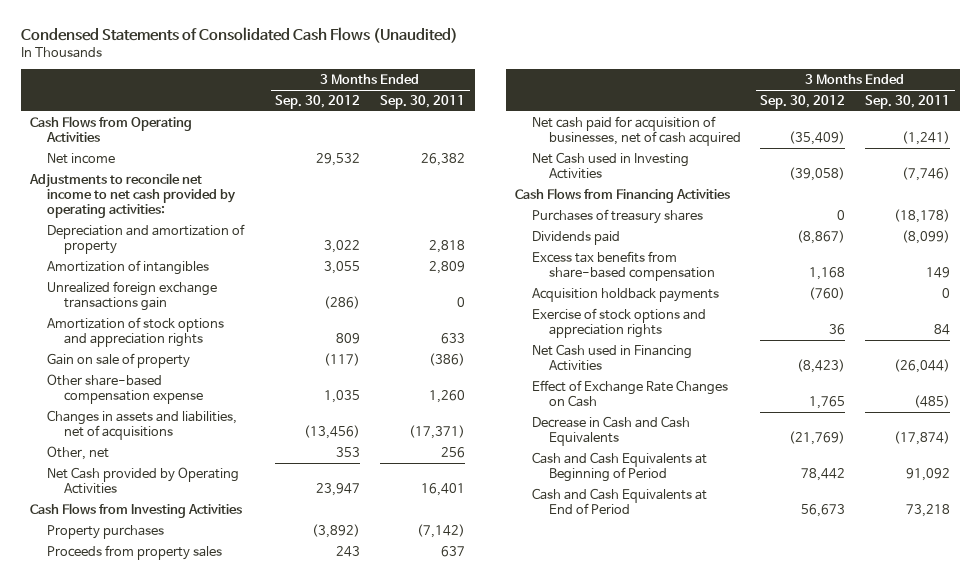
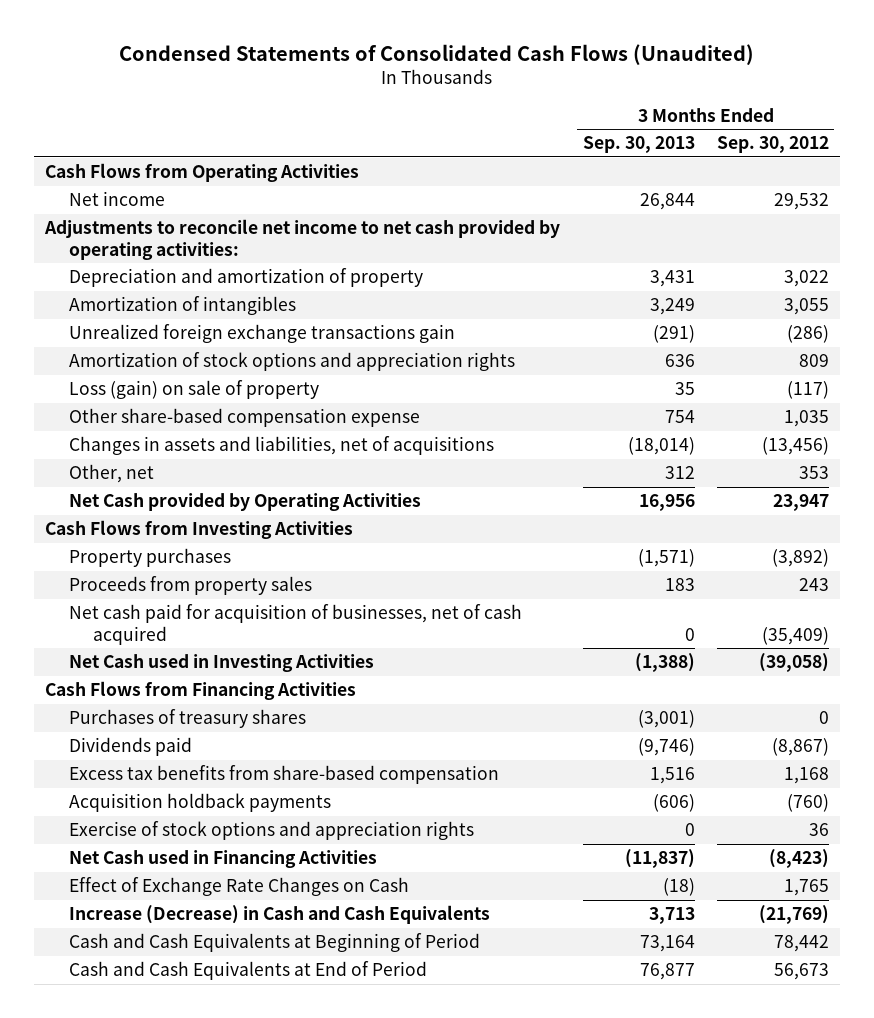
[379,94,465,109] Sep. 30, 2011 -> none
none -> [582,136,695,154] Sep. 30, 2013
[47,352,191,368] Gain on sale of property -> [69,380,320,400] Loss (gain) on sale of property
[532,415,691,446] Decrease in Cash and Cash Equivalents -> [69,905,491,925] Increase (Decrease) in Cash and Cash Equivalents

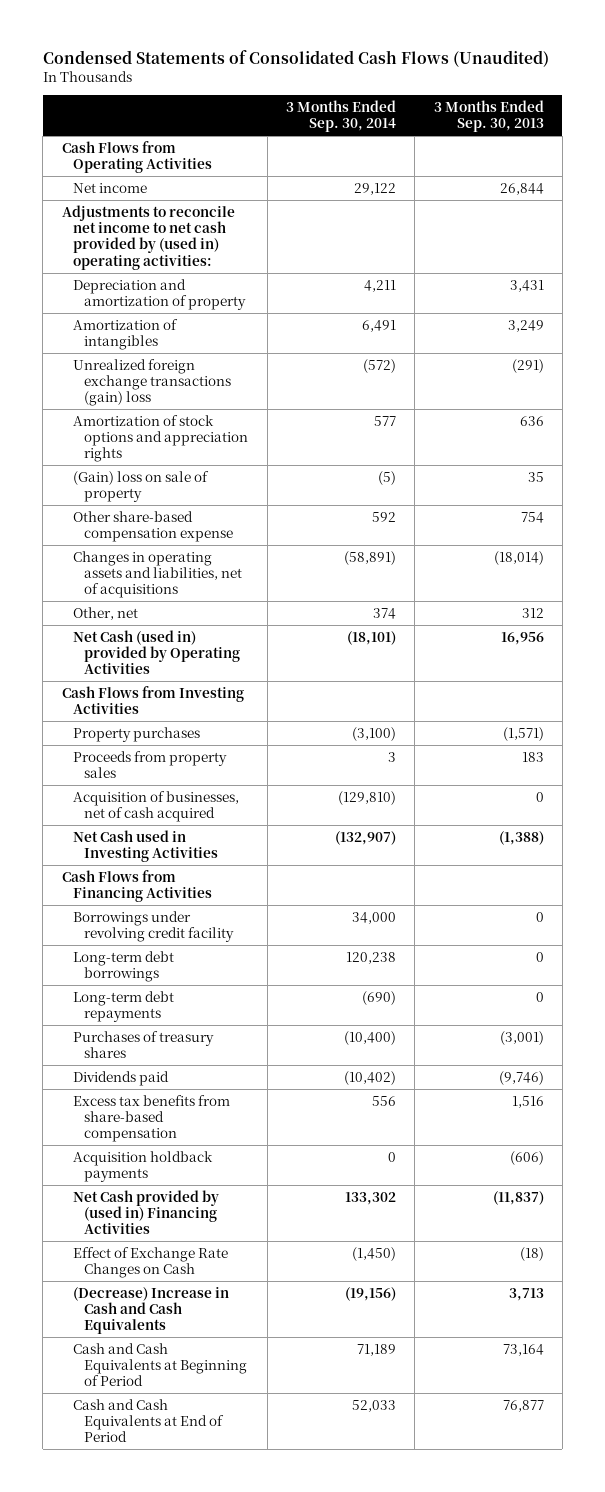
[716,136,829,154] Sep. 30, 2012 -> none
none -> [285,99,396,133] 3 Months Ended Sep. 30, 2014
[44,219,561,260] Adjustments to reconcile net income to net cash provided by operating activities: -> [61,204,235,270] Adjustments to reconcile net income to net cash provided by (used in) operating activities:
[69,324,456,344] Unrealized foreign exchange transactions gain -> [73,358,232,407] Unrealized foreign exchange transactions (gain) loss
[69,380,320,400] Loss (gain) on sale of property -> [73,470,210,503] (Gain) loss on sale of property
[69,436,495,456] Changes in assets and liabilities, net of acquisitions -> [73,550,243,599] Changes in operating assets and liabilities, net of acquisitions
[69,493,422,512] Net Cash provided by Operating Activities -> [73,629,241,675] Net Cash (used in) provided by Operating Activities
[69,604,523,645] Net cash paid for acquisition of businesses, net of cash acquired -> [73,790,240,823] Acquisition of businesses, net of cash acquired
none -> [73,910,235,943] Borrowings under revolving credit facility
none -> [73,950,175,983] Long-term debt borrowings
none -> [73,990,175,1023] Long-term debt repayments
[69,821,475,841] Exercise of stock options and appreciation rights -> none
[69,850,378,869] Net Cash used in Financing Activities -> [73,1189,220,1235] Net Cash provided by (used in) Financing Activities
[69,905,491,925] Increase (Decrease) in Cash and Cash Equivalents -> [73,1286,230,1335] (Decrease) Increase in Cash and Cash Equivalents

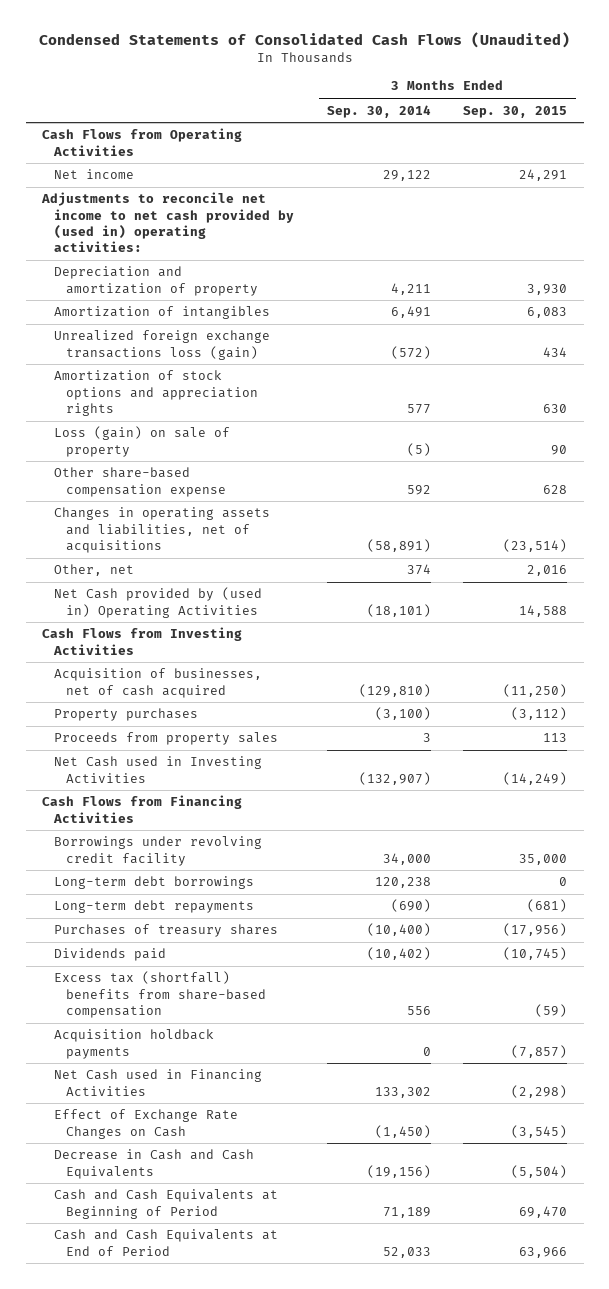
[433,99,544,133] 3 Months Ended Sep. 30, 2013 -> none
none -> [463,105,568,118] Sep. 30, 2015
[73,358,232,407] Unrealized foreign exchange transactions (gain) loss -> [54,330,271,360] Unrealized foreign exchange transactions loss (gain)
[73,470,210,503] (Gain) loss on sale of property -> [54,426,231,457] Loss (gain) on sale of property
[73,629,241,675] Net Cash (used in) provided by Operating Activities -> [54,587,263,618] Net Cash provided by (used in) Operating Activities
[73,790,240,823] Acquisition of businesses, net of cash acquired -> [54,668,263,698] Acquisition of businesses, net of cash acquired
[73,1094,231,1143] Excess tax benefits from share-based compensation -> [54,971,267,1018] Excess tax (shortfall) benefits from share-based compensation
[73,1189,220,1235] Net Cash provided by (used in) Financing Activities -> [54,1069,263,1096] Net Cash used in Financing Activities
[73,1286,230,1335] (Decrease) Increase in Cash and Cash Equivalents -> [54,1149,255,1179] Decrease in Cash and Cash Equivalents

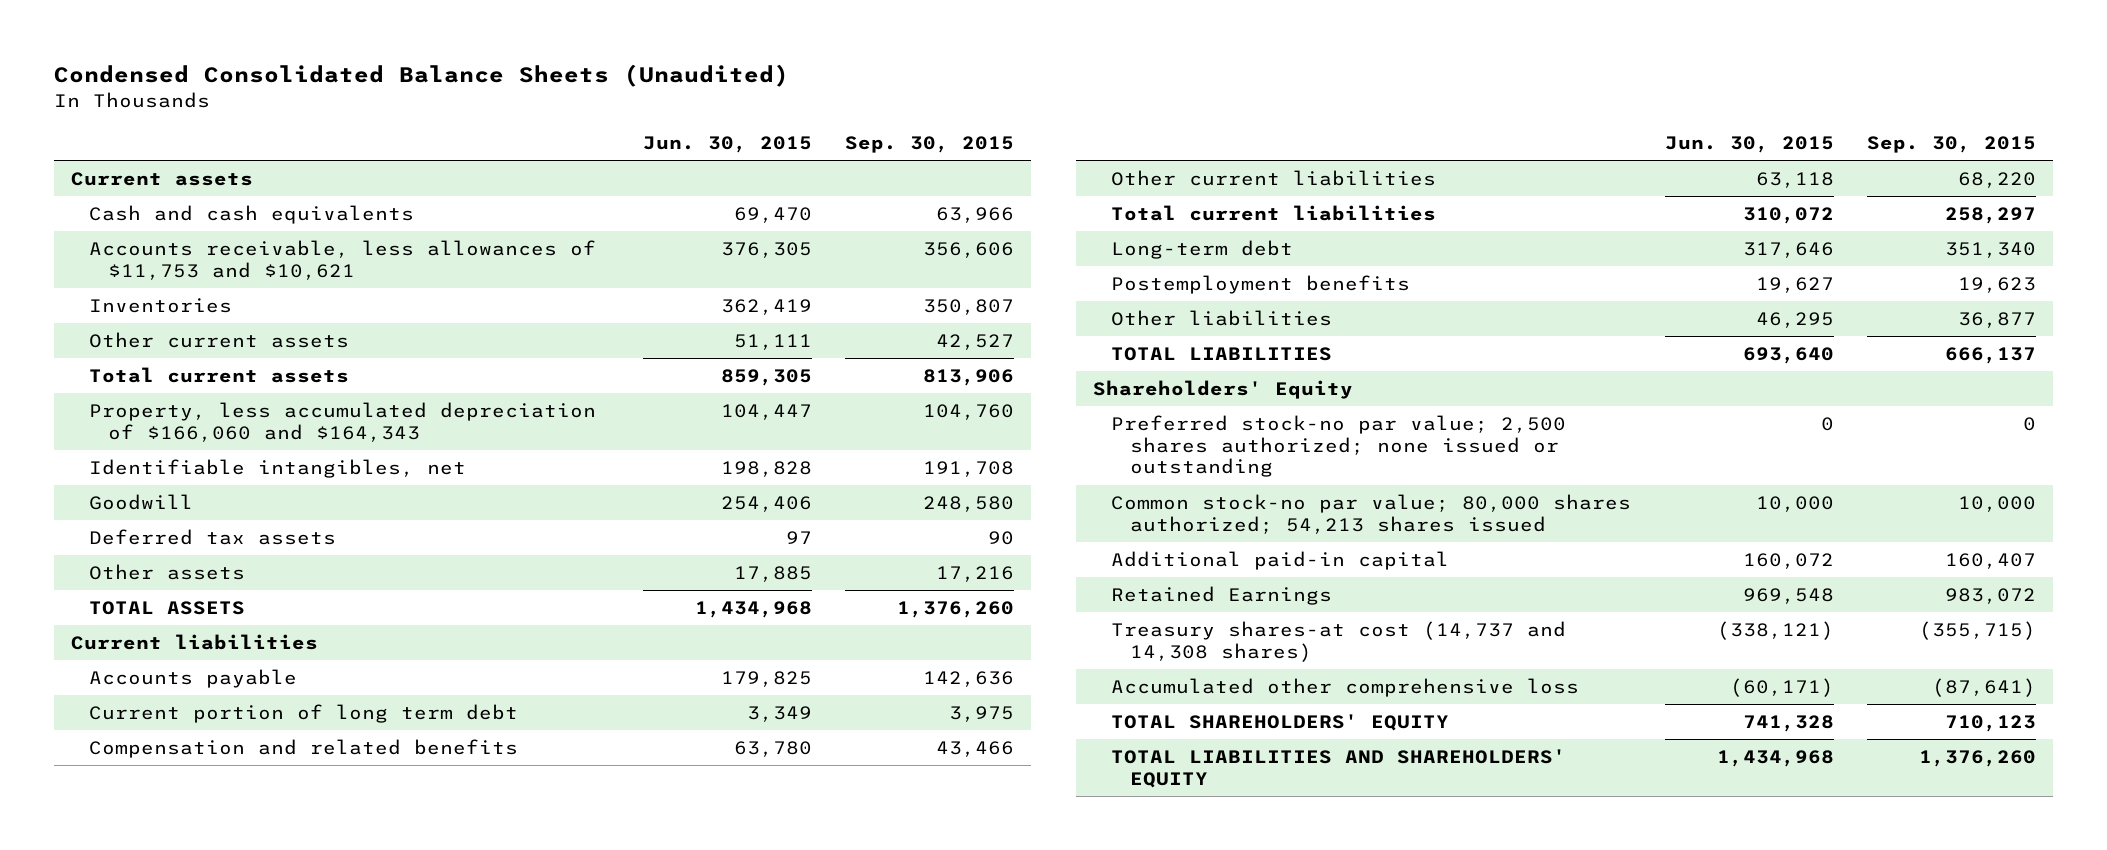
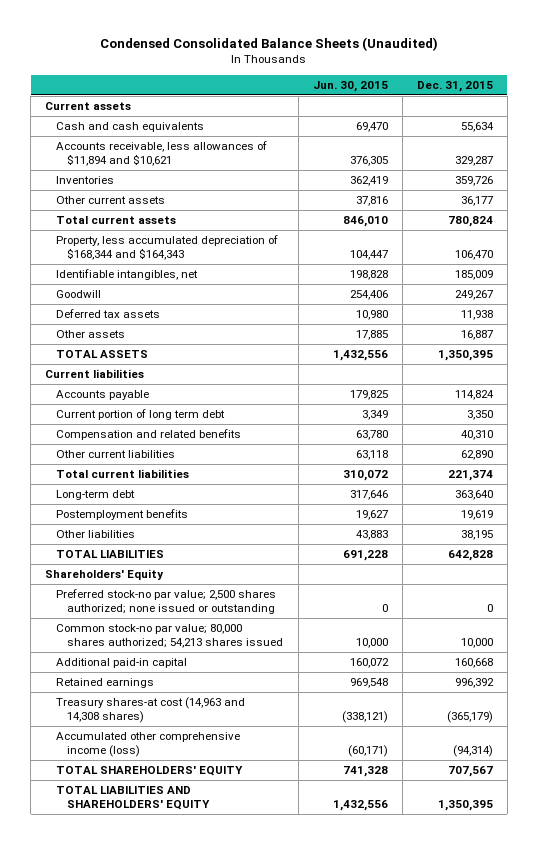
[845,135,1015,153] Sep. 30, 2015 -> none
none -> [416,80,493,92] Dec. 31, 2015
[89,239,597,280] Accounts receivable, less allowances of $11,753 and $10,621 -> [56,141,268,166] Accounts receivable, less allowances of $11,894 and $10,621
[733,333,812,350] 51,111 -> [355,196,388,207] 37,816
[720,368,812,386] 859,305 -> [342,216,388,228] 846,010
[89,401,597,442] Property, less accumulated depreciation of $166,060 and $164,343 -> [56,235,279,260] Property, less accumulated depreciation of $168,344 and $164,343
[785,530,812,544] 97 -> [355,310,388,321] 10,980
[694,600,812,618] 1,434,968 -> [332,350,388,362] 1,432,556
[1755,311,1834,328] 46,295 -> [355,530,388,541] 43,883
[1742,346,1834,364] 693,640 -> [342,550,388,562] 691,228
[1111,585,1333,605] Retained Earnings -> [56,678,155,689] Retained earnings
[1111,620,1567,662] Treasury shares-at cost (14,737 and 14,308 shares) -> [56,697,246,723] Treasury shares-at cost (14,963 and 14,308 shares)
[1111,677,1580,697] Accumulated other comprehensive loss -> [56,732,241,757] Accumulated other comprehensive income (loss)
[1716,749,1834,767] 1,434,968 -> [332,799,388,811] 1,432,556

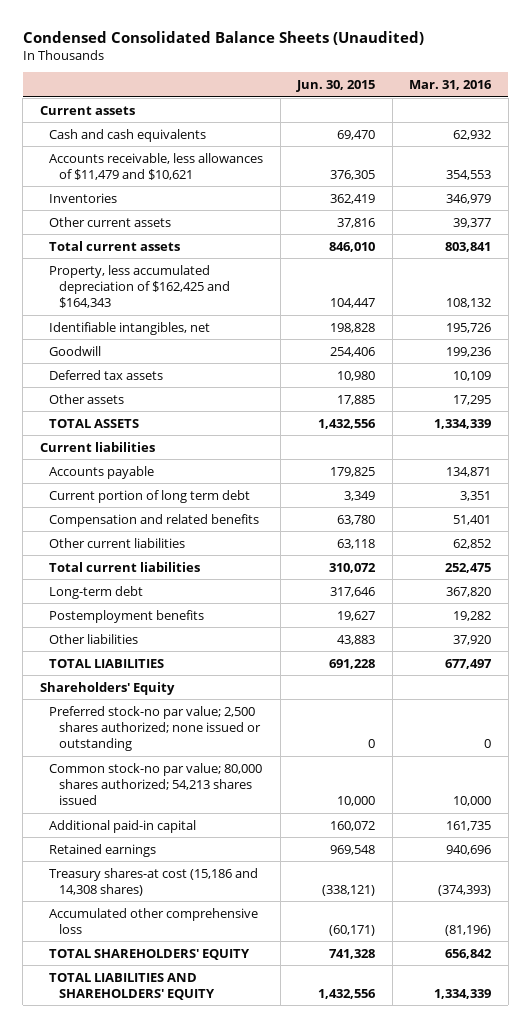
[416,80,493,92] Dec. 31, 2015 -> none
none -> [409,80,493,91] Mar. 31, 2016
[56,141,268,166] Accounts receivable, less allowances of $11,894 and $10,621 -> [49,152,264,180] Accounts receivable, less allowances of $11,479 and $10,621
[56,235,279,260] Property, less accumulated depreciation of $168,344 and $164,343 -> [49,264,230,309] Property, less accumulated depreciation of $162,425 and $164,343
[56,697,246,723] Treasury shares-at cost (14,963 and 14,308 shares) -> [49,867,259,896] Treasury shares-at cost (15,186 and 14,308 shares)
[56,732,241,757] Accumulated other comprehensive income (loss) -> [49,907,259,934] Accumulated other comprehensive loss

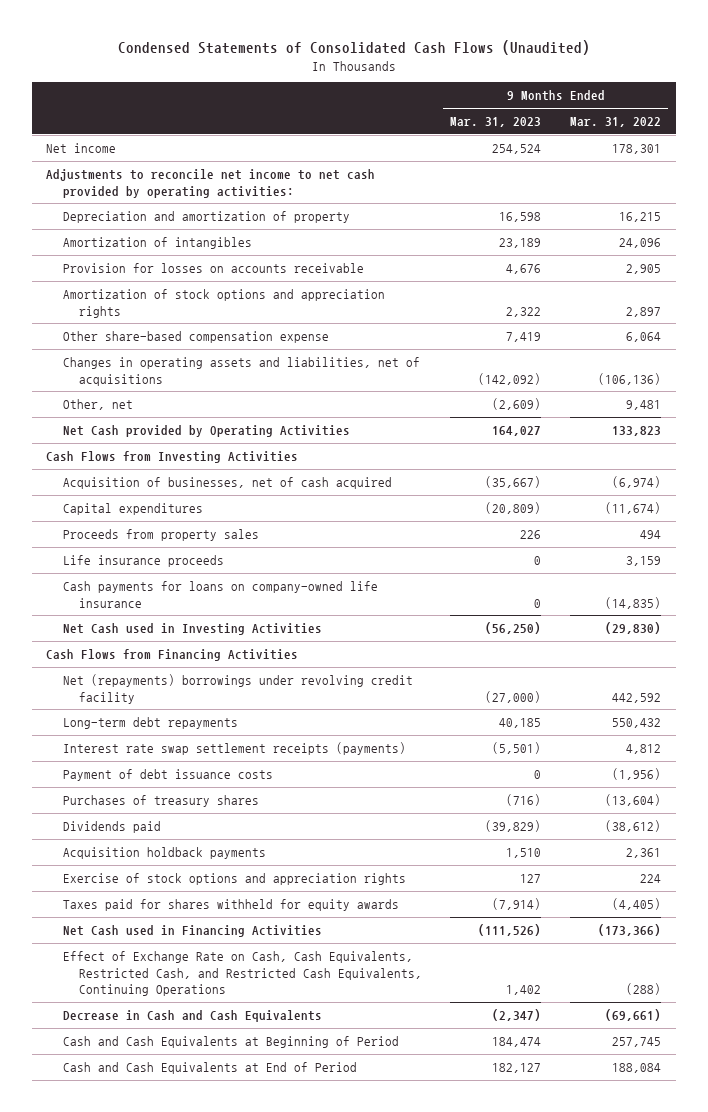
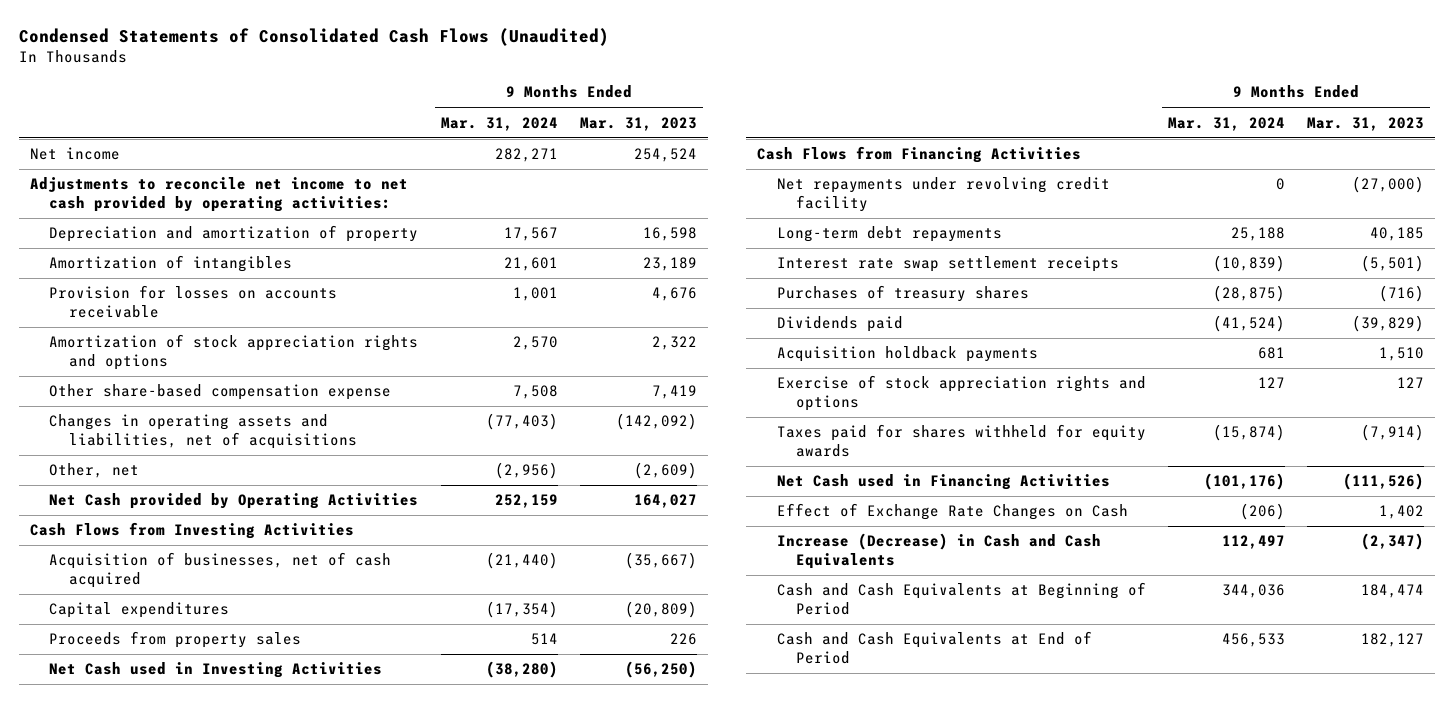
[570,116,662,127] Mar. 31, 2022 -> none
none -> [440,116,558,131] Mar. 31, 2024
[62,288,385,318] Amortization of stock options and appreciation rights -> [49,334,419,371] Amortization of stock appreciation rights and options
[62,554,224,567] Life insurance proceeds -> none
[62,580,378,608] Cash payments for loans on company-owned life insurance -> none
[62,673,413,704] Net (repayments) borrowings under revolving credit facility -> [776,177,1110,213] Net repayments under revolving credit facility
[62,768,273,781] Payment of debt issuance costs -> none
[62,741,406,755] Interest rate swap settlement receipts (payments) -> [776,256,1119,273] Interest rate swap settlement receipts
[62,872,406,885] Exercise of stock options and appreciation rights -> [776,375,1146,412] Exercise of stock appreciation rights and options
[62,950,422,997] Effect of Exchange Rate on Cash, Cash Equivalents, Restricted Cash, and Restricted Cash Equivalents, Continuing Operations -> [776,503,1128,521] Effect of Exchange Rate Changes on Cash
[62,1009,322,1022] Decrease in Cash and Cash Equivalents -> [776,533,1101,570] Increase (Decrease) in Cash and Cash Equivalents

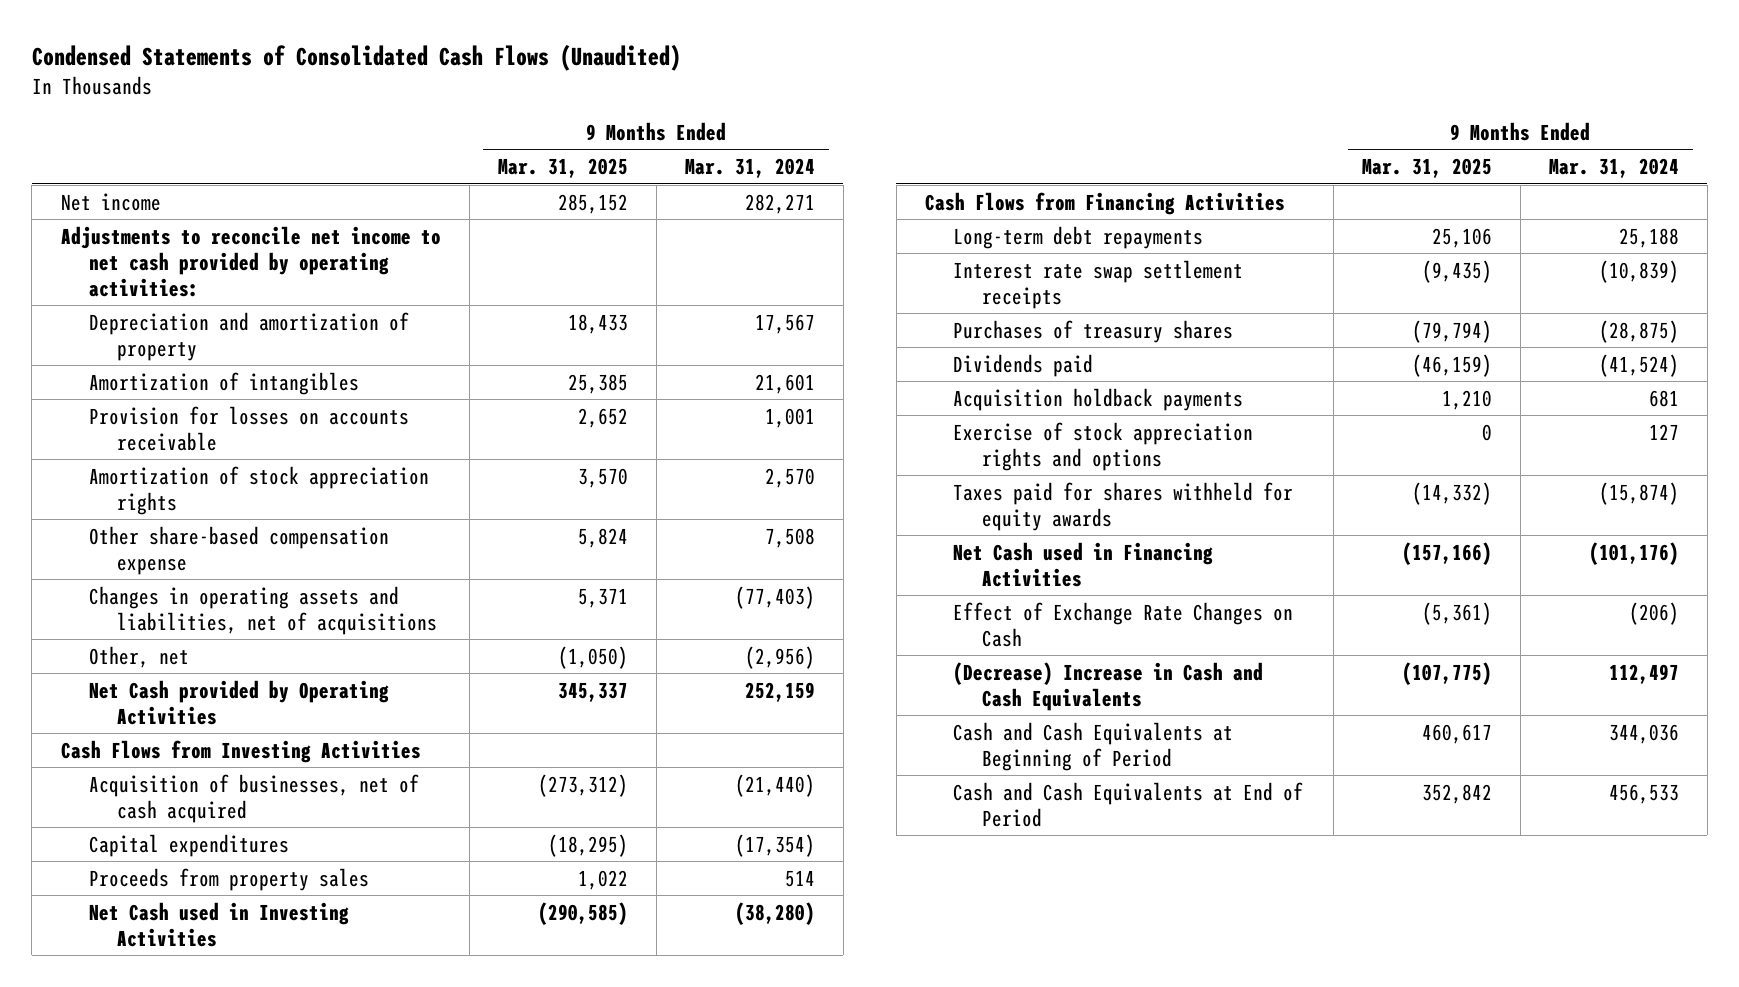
[580,116,698,131] Mar. 31, 2023 -> none
none -> [497,158,628,179] Mar. 31, 2025
[49,334,419,371] Amortization of stock appreciation rights and options -> [88,465,429,515] Amortization of stock appreciation rights
[776,177,1110,213] Net repayments under revolving credit facility -> none
[776,533,1101,570] Increase (Decrease) in Cash and Cash Equivalents -> [953,661,1264,711] (Decrease) Increase in Cash and Cash Equivalents

